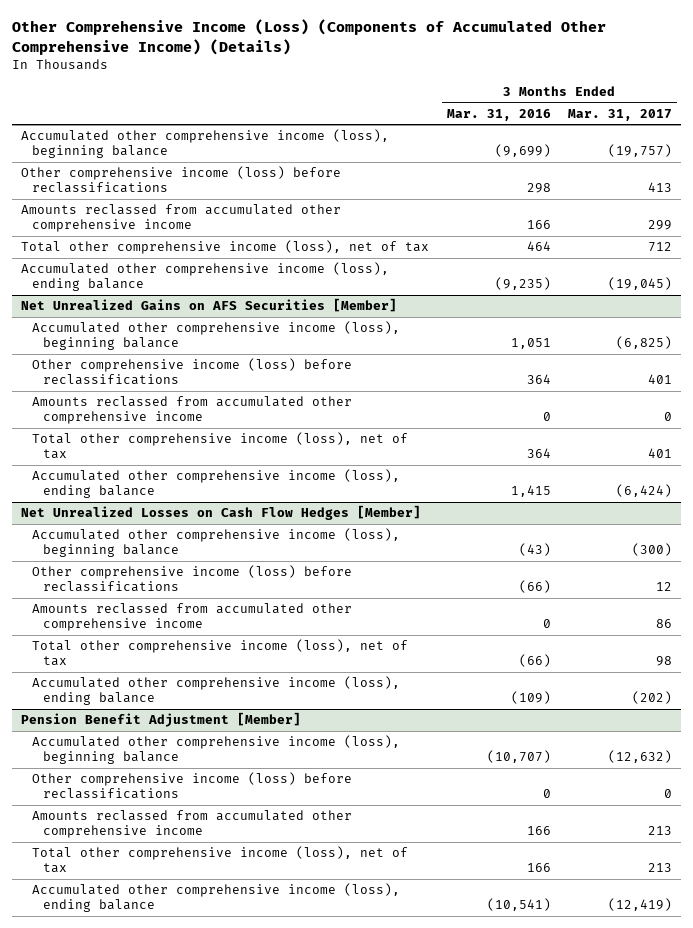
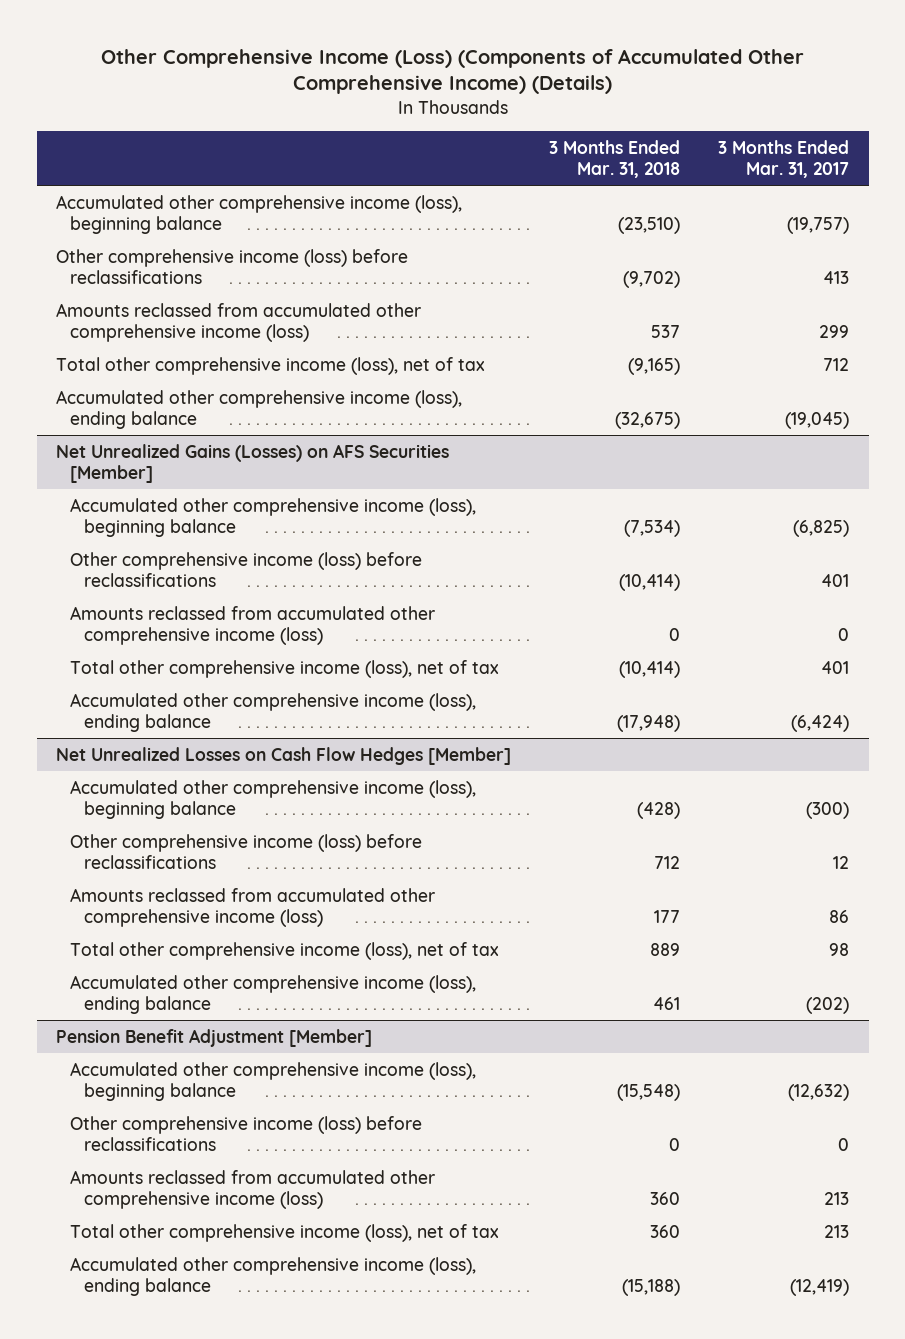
[446,109,551,122] Mar. 31, 2016 -> none
none -> [549,139,681,178] 3 Months Ended Mar. 31, 2018
[21,204,342,233] Amounts reclassed from accumulated other comprehensive income -> [55,302,421,342] Amounts reclassed from accumulated other comprehensive income (loss)
[21,298,398,313] Net Unrealized Gains on AFS Securities [Member] -> [55,443,449,483] Net Unrealized Gains (Losses) on AFS Securities [Member]
[32,396,353,425] Amounts reclassed from accumulated other comprehensive income -> [69,605,435,645] Amounts reclassed from accumulated other comprehensive income (loss)
[32,603,353,632] Amounts reclassed from accumulated other comprehensive income -> [69,887,435,927] Amounts reclassed from accumulated other comprehensive income (loss)
[32,810,353,839] Amounts reclassed from accumulated other comprehensive income -> [69,1169,435,1209] Amounts reclassed from accumulated other comprehensive income (loss)

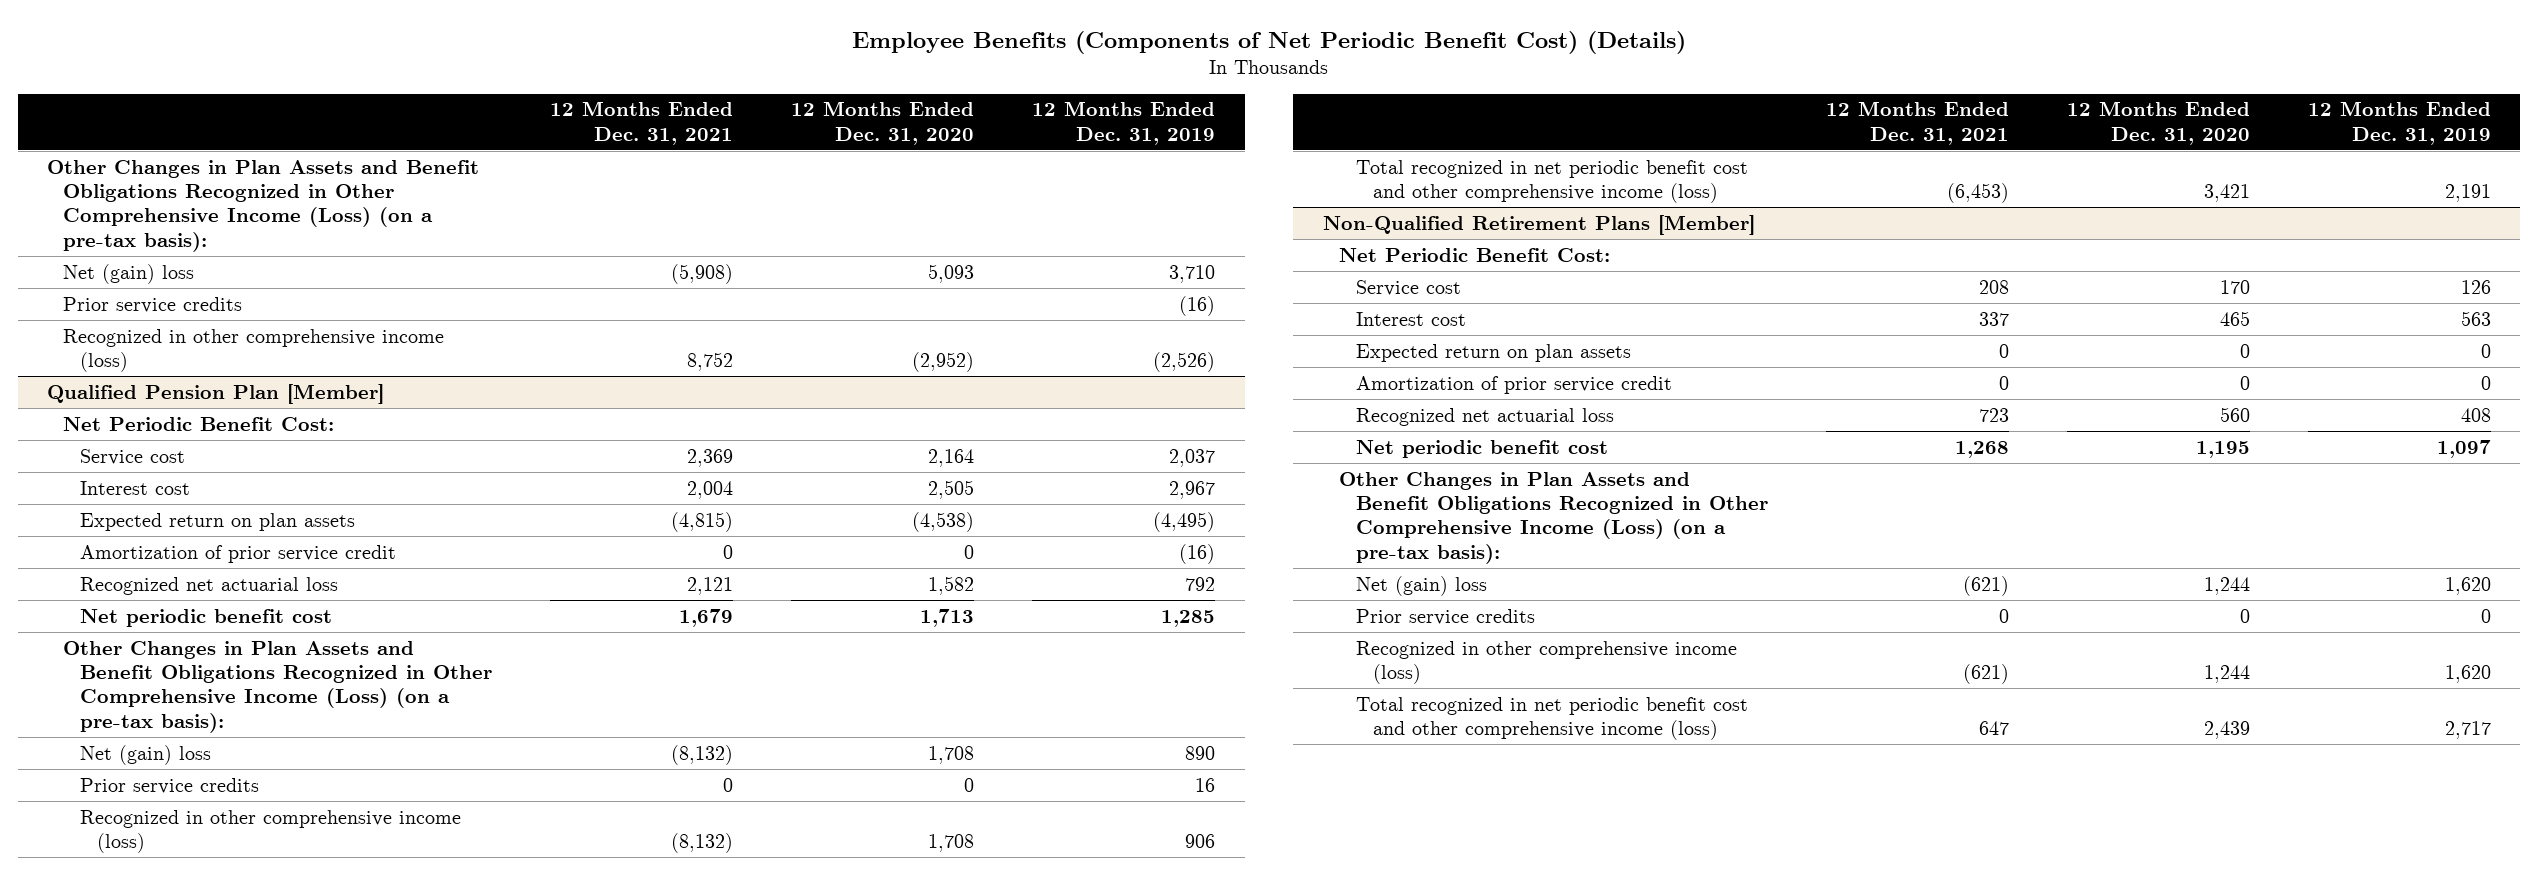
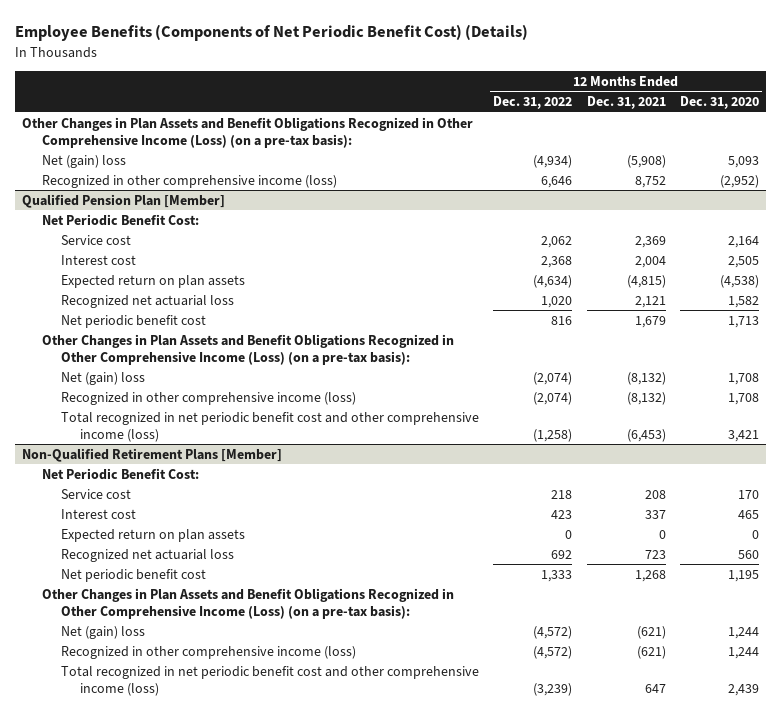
[1032,101,1216,145] 12 Months Ended Dec. 31, 2019 -> none
none -> [493,96,573,110] Dec. 31, 2022
[63,296,243,313] Prior service credits -> none
[80,544,397,563] Amortization of prior service credit -> none
[80,777,260,794] Prior service credits -> none
[1356,375,1673,394] Amortization of prior service credit -> none
[1356,608,1536,625] Prior service credits -> none

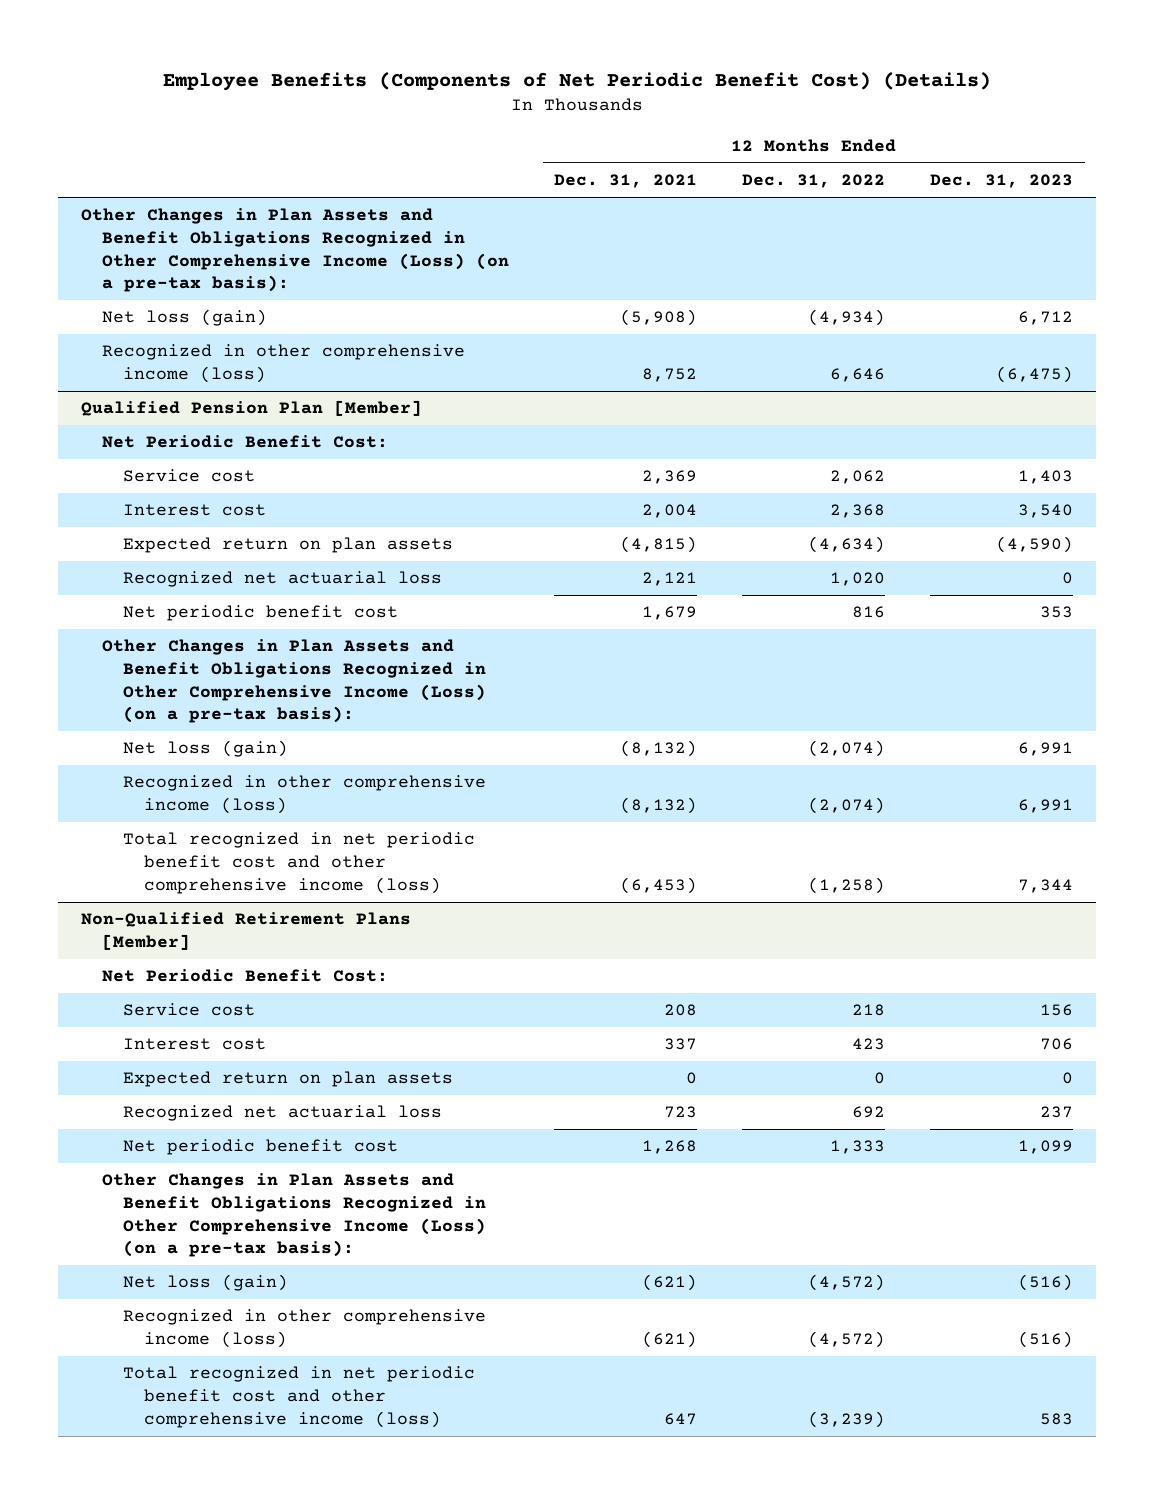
[679,96,759,110] Dec. 31, 2020 -> none
none -> [930,174,1074,189] Dec. 31, 2023
[41,154,126,168] Net (gain) loss -> [101,309,267,327] Net loss (gain)
[61,371,146,385] Net (gain) loss -> [122,740,288,758] Net loss (gain)
[61,625,146,639] Net (gain) loss -> [122,1274,288,1292] Net loss (gain)

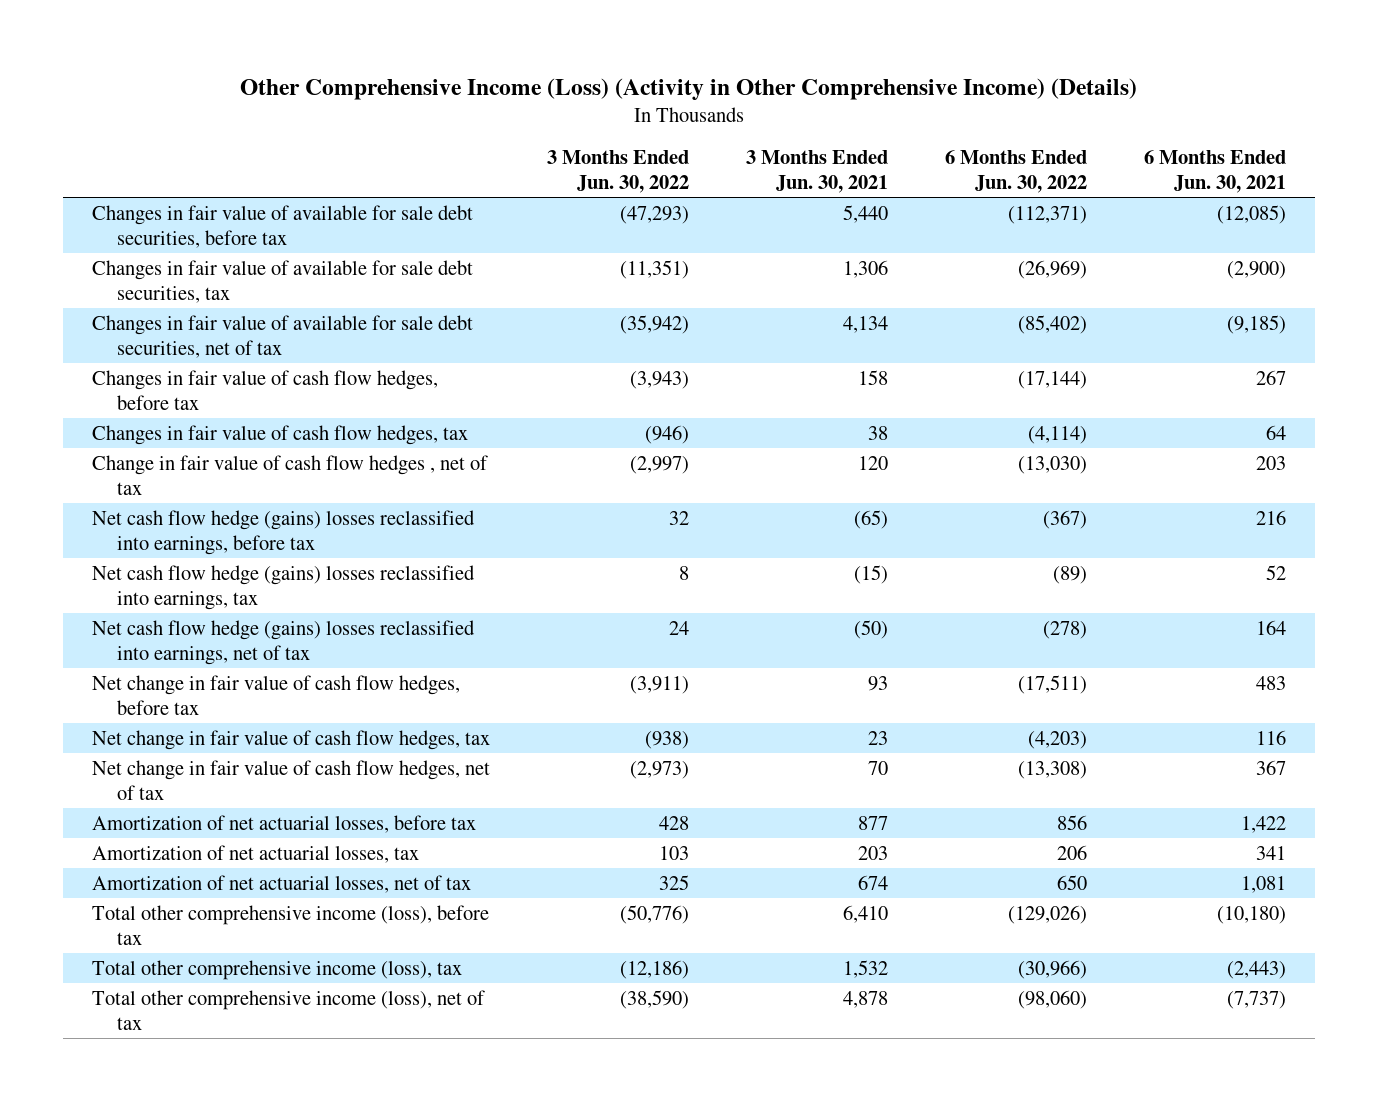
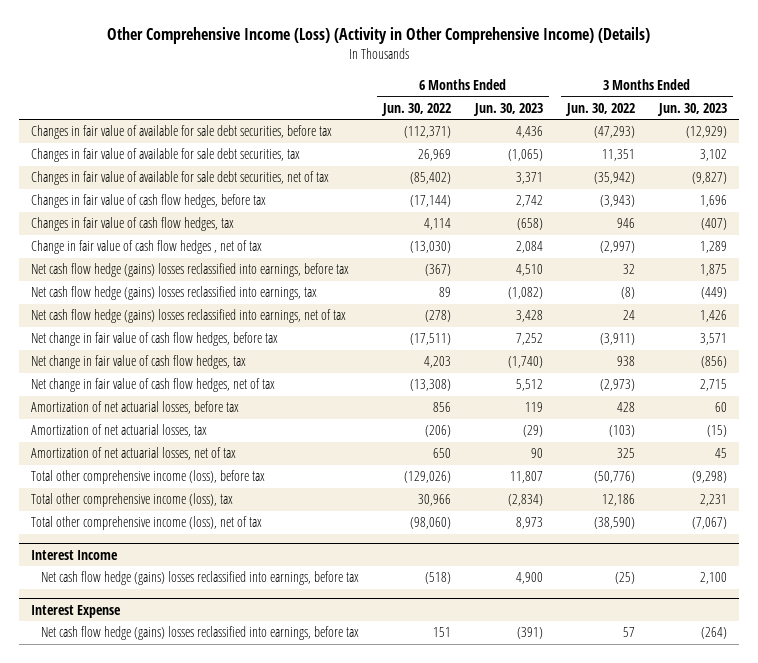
[745,149,888,193] 3 Months Ended Jun. 30, 2021 -> none
[1144,149,1287,193] 6 Months Ended Jun. 30, 2021 -> none
none -> [472,102,543,116] Jun. 30, 2023
none -> [657,102,728,116] Jun. 30, 2023
[619,259,689,279] (11,351) -> [602,149,636,162] 11,351
[1018,259,1088,279] (26,969) -> [417,149,451,162] 26,969
[644,424,689,444] (946) -> [617,218,636,229] 946
[1028,425,1088,444] (4,114) -> [423,218,451,231] 4,114
[678,565,689,580] 8 -> [621,287,636,300] (8)
[1053,565,1088,584] (89) -> [438,287,451,298] 89
[644,730,689,749] (938) -> [617,356,636,367] 938
[1028,730,1088,749] (4,203) -> [423,356,451,369] 4,203
[658,845,689,860] 103 -> [609,425,636,438] (103)
[1057,844,1088,860] 206 -> [424,425,451,438] (206)
[619,959,689,979] (12,186) -> [602,494,636,507] 12,186
[1018,959,1088,979] (30,966) -> [417,494,451,507] 30,966
none -> [30,549,118,560] Interest Income
none -> [40,571,359,586] Net cash flow hedge (gains) losses reclassified into earnings, before tax
none -> [30,604,121,618] Interest Expense
none -> [40,626,359,641] Net cash flow hedge (gains) losses reclassified into earnings, before tax

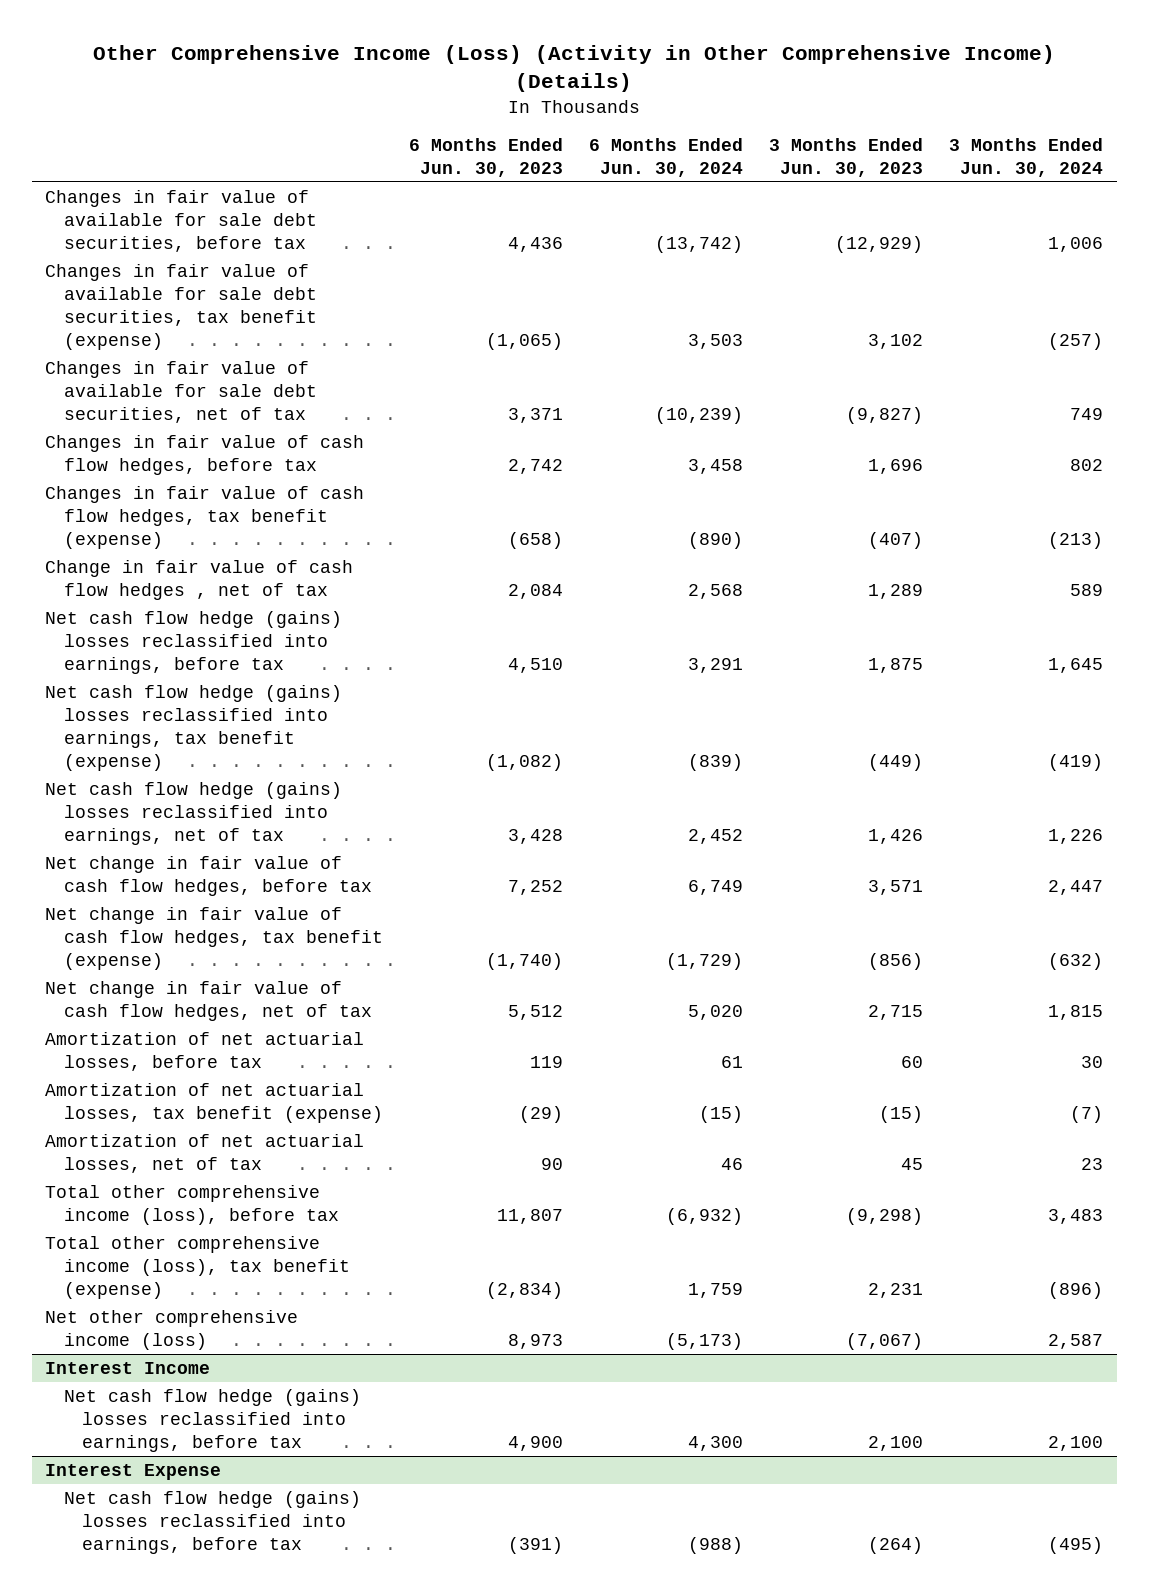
[380,102,451,116] Jun. 30, 2022 -> none
[565,102,636,116] Jun. 30, 2022 -> none
none -> [589,138,744,178] 6 Months Ended Jun. 30, 2024
none -> [949,138,1104,178] 3 Months Ended Jun. 30, 2024
[30,148,300,163] Changes in fair value of available for sale debt securities, tax -> [45,263,317,350] Changes in fair value of available for sale debt securities, tax benefit (expense)
[30,217,234,232] Changes in fair value of cash flow hedges, tax -> [45,485,365,549] Changes in fair value of cash flow hedges, tax benefit (expense)
[30,286,317,301] Net cash flow hedge (gains) losses reclassified into earnings, tax -> [45,684,343,771] Net cash flow hedge (gains) losses reclassified into earnings, tax benefit (expense)
[30,355,246,370] Net change in fair value of cash flow hedges, tax -> [45,906,383,970] Net change in fair value of cash flow hedges, tax benefit (expense)
[30,424,207,438] Amortization of net actuarial losses, tax -> [45,1082,383,1123] Amortization of net actuarial losses, tax benefit (expense)
[30,493,233,508] Total other comprehensive income (loss), tax -> [45,1235,350,1299] Total other comprehensive income (loss), tax benefit (expense)
[30,516,262,531] Total other comprehensive income (loss), net of tax -> [45,1309,299,1350] Net other comprehensive income (loss)

